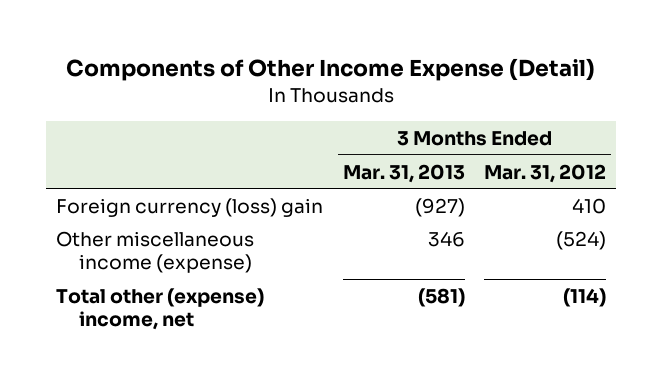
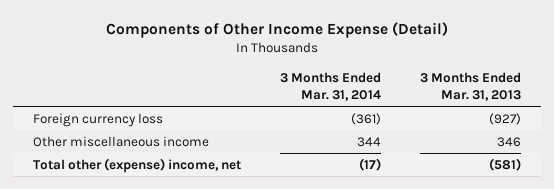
[484,163,607,183] Mar. 31, 2012 -> none
none -> [279,71,381,101] 3 Months Ended Mar. 31, 2014
[56,197,324,217] Foreign currency (loss) gain -> [32,112,163,127] Foreign currency loss
[56,230,255,274] Other miscellaneous income (expense) -> [32,135,209,147] Other miscellaneous income

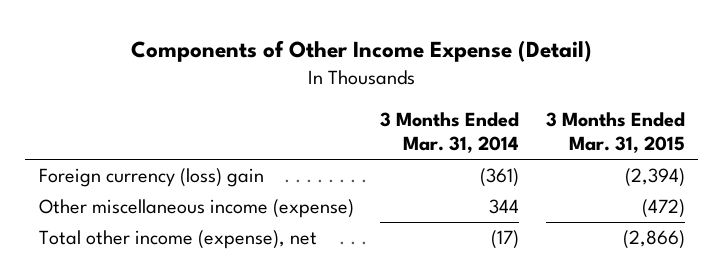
[420,71,522,101] 3 Months Ended Mar. 31, 2013 -> none
none -> [545,112,685,154] 3 Months Ended Mar. 31, 2015
[32,135,209,147] Other miscellaneous income -> none
[32,112,163,127] Foreign currency loss -> [38,168,264,188] Foreign currency (loss) gain
[32,157,241,173] Total other (expense) income, net -> [38,199,354,219] Other miscellaneous income (expense)
[358,157,381,171] (17) -> [489,199,520,215] 344
none -> [38,230,317,250] Total other income (expense), net

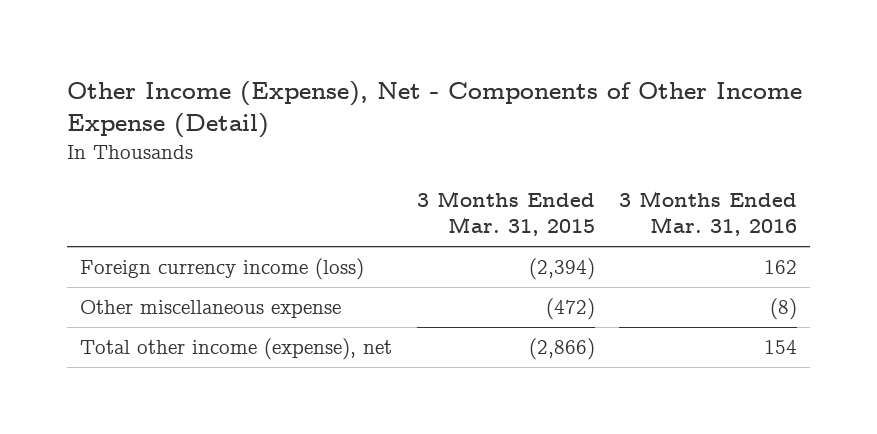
[130,39,592,62] Components of Other Income Expense (Detail) -> [67,81,803,139] Other Income (Expense), Net - Components of Other Income Expense (Detail)
[380,112,520,154] 3 Months Ended Mar. 31, 2014 -> none
none -> [619,190,798,237] 3 Months Ended Mar. 31, 2016
[38,168,264,188] Foreign currency (loss) gain -> [79,258,364,281] Foreign currency income (loss)
[38,199,354,219] Other miscellaneous income (expense) -> [79,300,341,319] Other miscellaneous expense

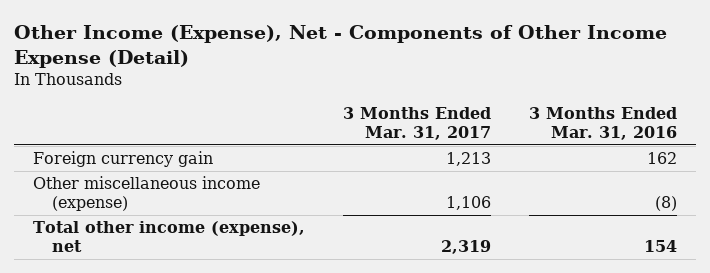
[416,190,595,237] 3 Months Ended Mar. 31, 2015 -> none
none -> [343,107,492,140] 3 Months Ended Mar. 31, 2017
[79,258,364,281] Foreign currency income (loss) -> [33,151,214,168] Foreign currency gain
[79,300,341,319] Other miscellaneous expense -> [33,176,261,212] Other miscellaneous income (expense)

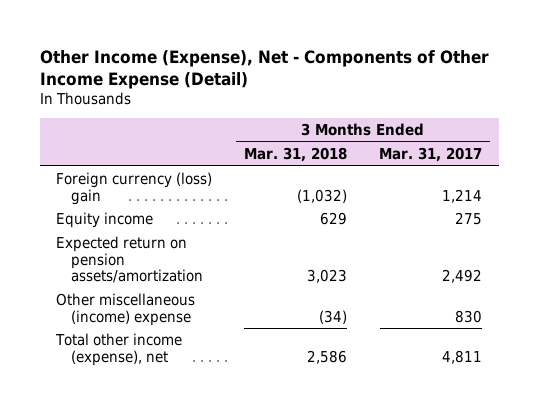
[528,107,677,140] 3 Months Ended Mar. 31, 2016 -> none
none -> [244,147,348,163] Mar. 31, 2018
[33,151,214,168] Foreign currency gain -> [56,172,213,205] Foreign currency (loss) gain
[446,152,492,167] 1,213 -> [442,188,483,203] 1,214
none -> [56,212,154,229] Equity income
none -> [56,236,204,284] Expected return on pension assets/amortization
[33,176,261,212] Other miscellaneous income (expense) -> [56,293,196,326] Other miscellaneous (income) expense
[446,196,492,211] 1,106 -> [455,309,483,323] 830
[441,240,492,255] 2,319 -> [442,349,483,364] 4,811

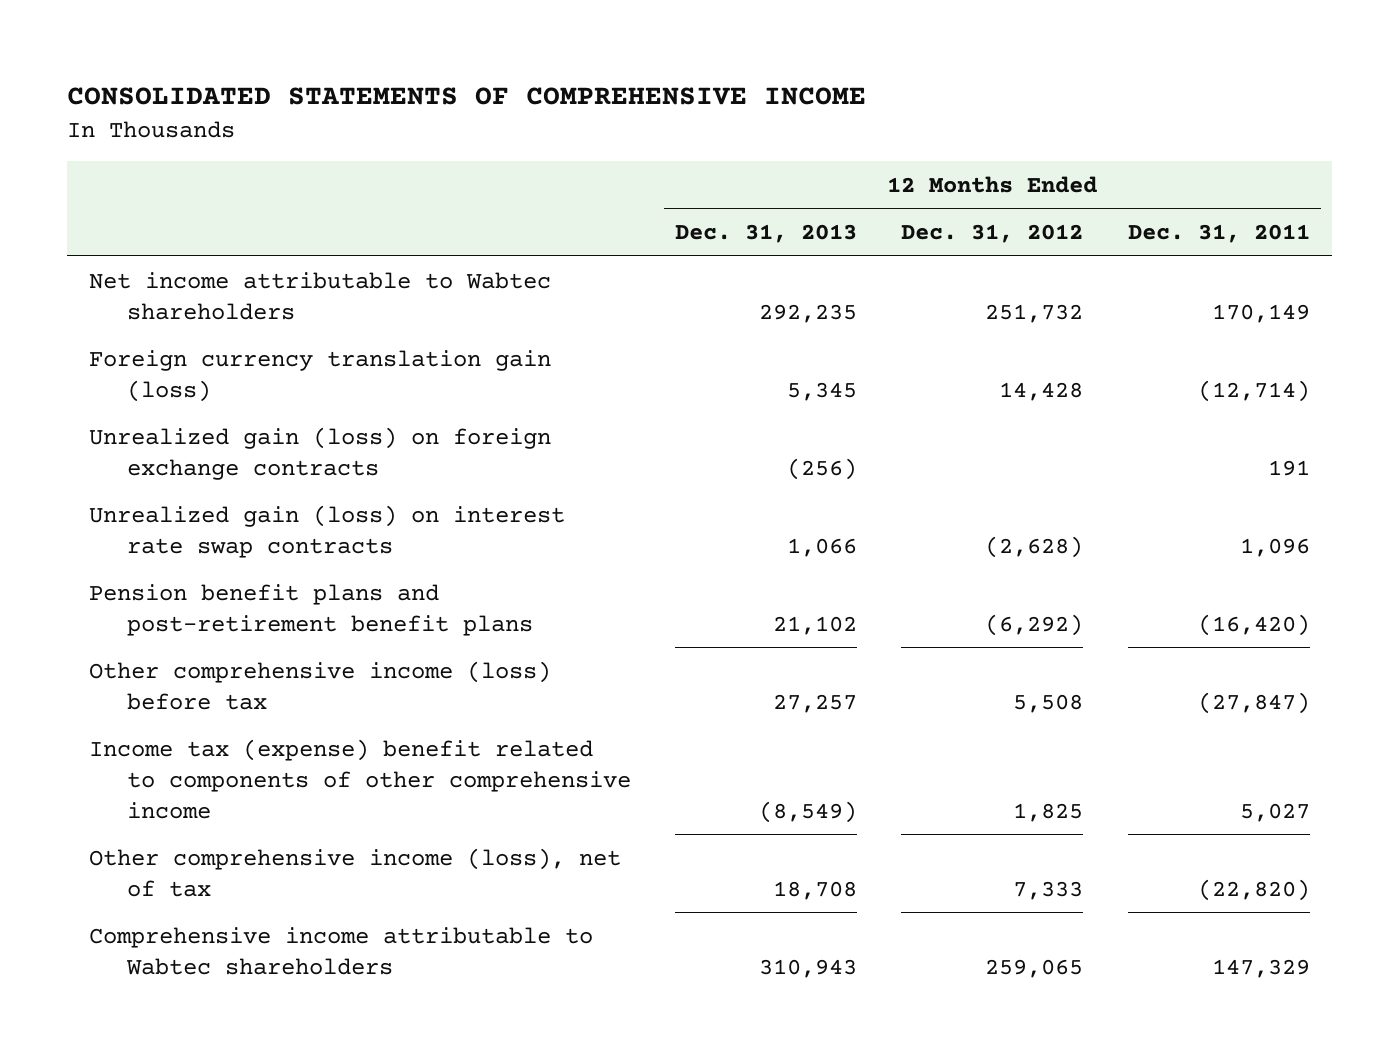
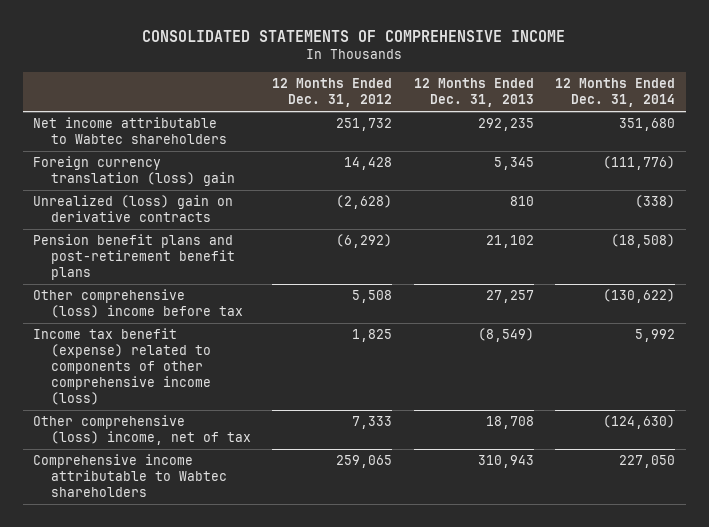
[1127,223,1310,243] Dec. 31, 2011 -> none
none -> [555,78,676,108] 12 Months Ended Dec. 31, 2014
[88,426,551,480] Unrealized gain (loss) on foreign exchange contracts -> none
[88,349,551,402] Foreign currency translation gain (loss) -> [33,156,235,187] Foreign currency translation (loss) gain
[88,504,565,558] Unrealized gain (loss) on interest rate swap contracts -> [33,195,234,223] Unrealized (loss) gain on derivative contracts
[786,537,857,557] 1,066 -> [509,196,534,207] 810
[88,660,551,710] Other comprehensive income (loss) before tax -> [33,289,243,319] Other comprehensive (loss) income before tax
[88,738,631,819] Income tax (expense) benefit related to components of other comprehensive income -> [33,328,211,405] Income tax benefit (expense) related to components of other comprehensive income (loss)
[88,847,621,897] Other comprehensive income (loss), net of tax -> [33,415,251,446] Other comprehensive (loss) income, net of tax

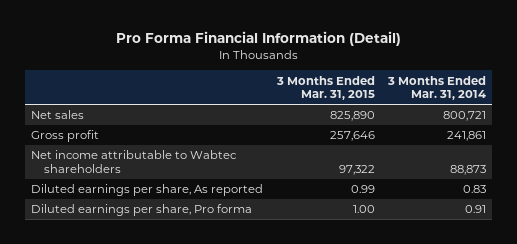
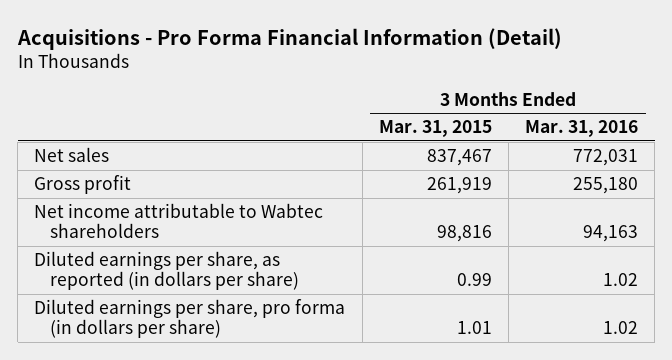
[115,30,401,46] Pro Forma Financial Information (Detail) -> [16,27,562,50] Acquisitions - Pro Forma Financial Information (Detail)
[386,75,486,101] 3 Months Ended Mar. 31, 2014 -> none
none -> [525,120,639,138] Mar. 31, 2016
[329,111,375,122] 825,890 -> [426,149,492,167] 837,467
[329,131,375,142] 257,646 -> [426,177,492,195] 261,919
[338,164,375,175] 97,322 -> [436,225,492,243] 98,816
[31,184,264,197] Diluted earnings per share, As reported -> [34,251,300,291] Diluted earnings per share, as reported (in dollars per share)
[31,204,253,217] Diluted earnings per share, Pro forma -> [34,299,346,339] Diluted earnings per share, pro forma (in dollars per share)
[352,205,375,214] 1.00 -> [456,321,492,335] 1.01

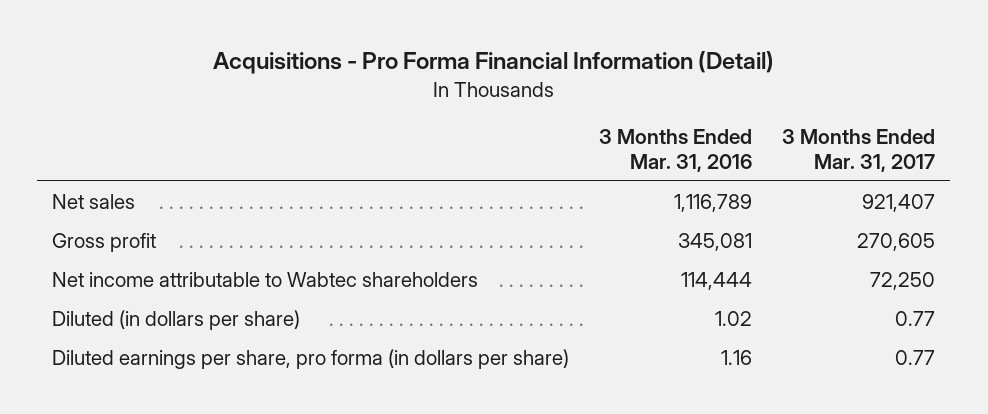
[378,120,492,138] Mar. 31, 2015 -> none
none -> [782,128,936,173] 3 Months Ended Mar. 31, 2017
[573,149,639,167] 772,031 -> [674,193,753,212] 1,116,789
[573,177,639,195] 255,180 -> [678,232,753,251] 345,081
[583,225,639,243] 94,163 -> [681,271,753,290] 114,444
[34,251,300,291] Diluted earnings per share, as reported (in dollars per share) -> [52,309,301,330] Diluted (in dollars per share)
[603,321,639,335] 1.02 -> [721,349,753,365] 1.16

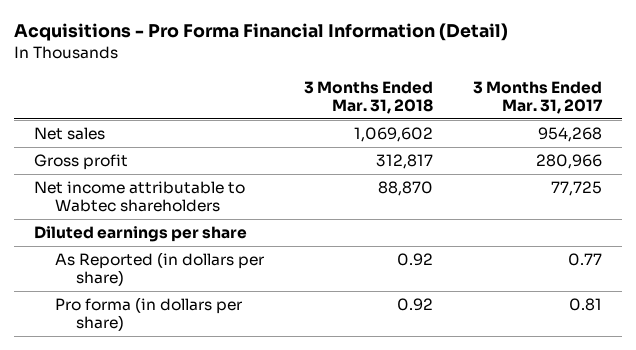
[599,128,753,173] 3 Months Ended Mar. 31, 2016 -> none
none -> [304,80,434,114] 3 Months Ended Mar. 31, 2018
[862,193,936,212] 921,407 -> [538,127,603,143] 954,268
[857,232,936,251] 270,605 -> [536,154,603,170] 280,966
[870,271,936,290] 72,250 -> [551,181,603,197] 77,725
none -> [33,226,247,243] Diluted earnings per share
[52,309,301,330] Diluted (in dollars per share) -> [55,252,265,287] As Reported (in dollars per share)
[52,348,570,369] Diluted earnings per share, pro forma (in dollars per share) -> [55,297,243,332] Pro forma (in dollars per share)
[895,349,936,365] 0.77 -> [569,298,603,312] 0.81

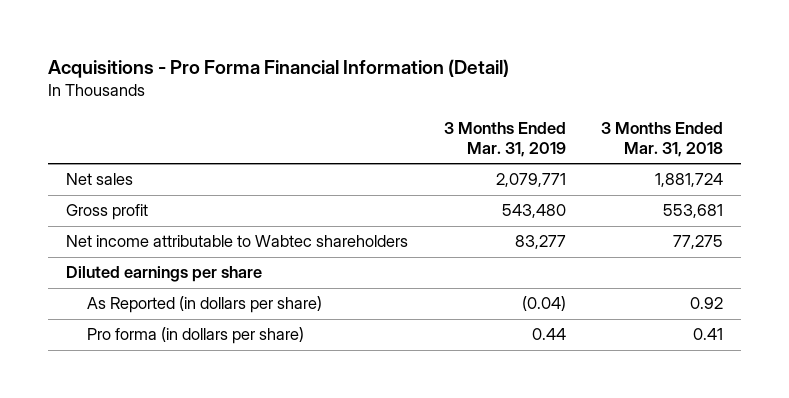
[473,80,604,114] 3 Months Ended Mar. 31, 2017 -> none
none -> [443,122,566,158] 3 Months Ended Mar. 31, 2019
[354,127,434,143] 1,069,602 -> [655,173,724,188] 1,881,724
[376,154,434,170] 312,817 -> [663,204,724,219] 553,681
[378,181,434,197] 88,870 -> [673,235,724,250] 77,275
[397,298,434,312] 0.92 -> [693,328,724,341] 0.41

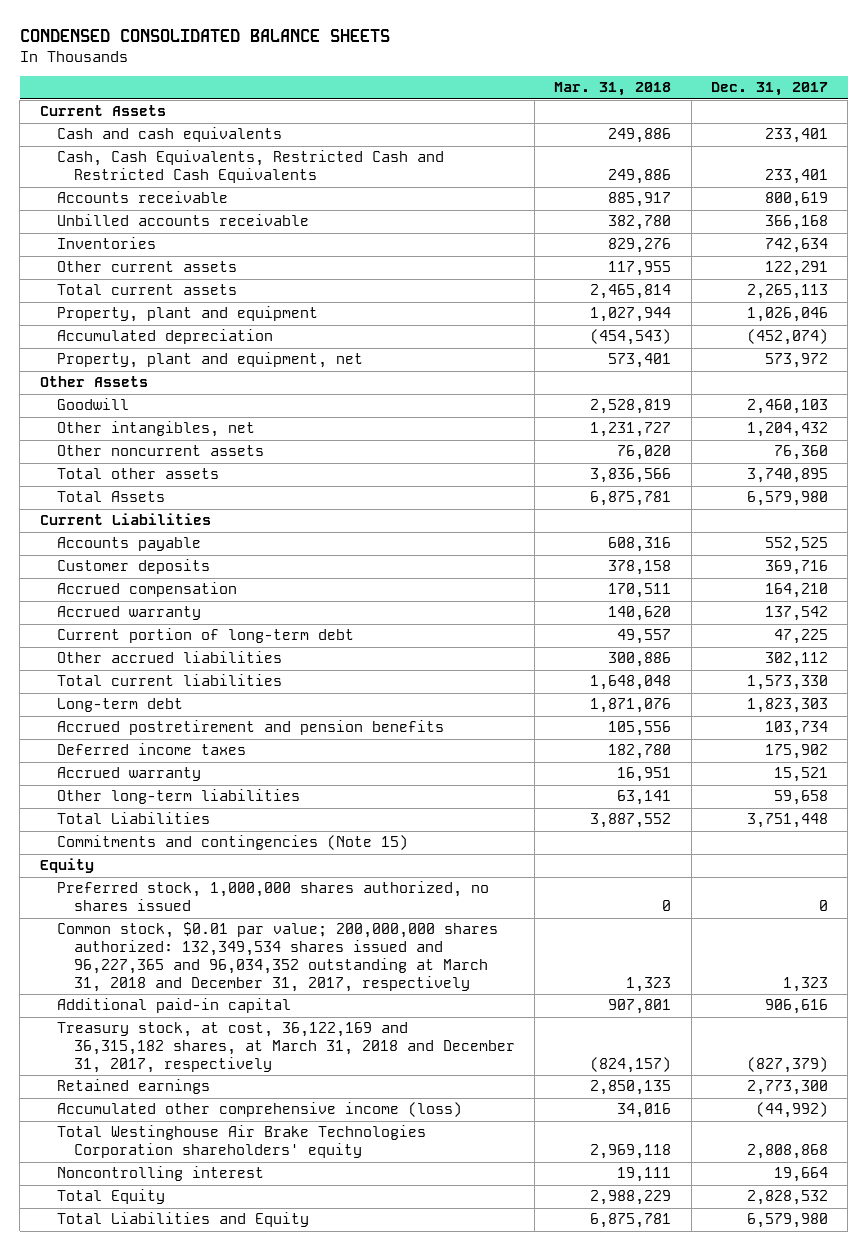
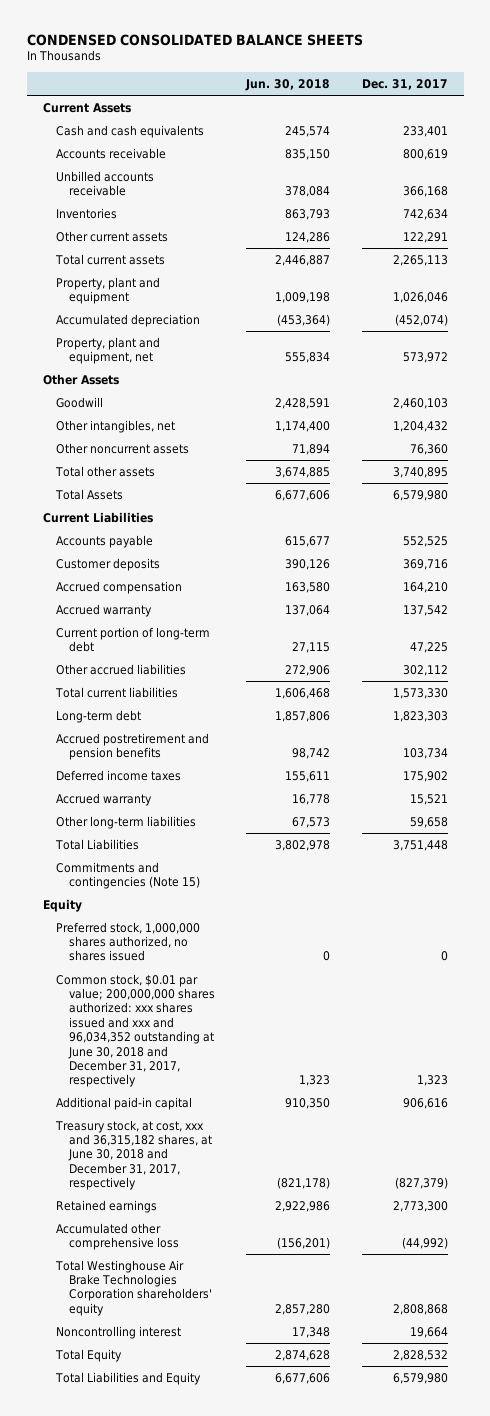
[554,82,672,97] Mar. 31, 2018 -> none
none -> [245,78,331,91] Jun. 30, 2018
[56,150,444,184] Cash, Cash Equivalents, Restricted Cash and Restricted Cash Equivalents -> none
[56,922,498,992] Common stock, $0.01 par value; 200,000,000 shares authorized: 132,349,534 shares issued and 96,227,365 and 96,034,352 outstanding at March 31, 2018 and December 31, 2017, respectively -> [55,973,216,1088] Common stock, $0.01 par value; 200,000,000 shares authorized: xxx shares issued and xxx and 96,034,352 outstanding at June 30, 2018 and December 31, 2017, respectively
[56,1022,515,1074] Treasury stock, at cost, 36,122,169 and 36,315,182 shares, at March 31, 2018 and December 31, 2017, respectively -> [54,1119,213,1191] Treasury stock, at cost, xxx and 36,315,182 shares, at June 30, 2018 and December 31, 2017, respectively
[56,1102,462,1118] Accumulated other comprehensive income (loss) -> [55,1222,180,1251] Accumulated other comprehensive loss

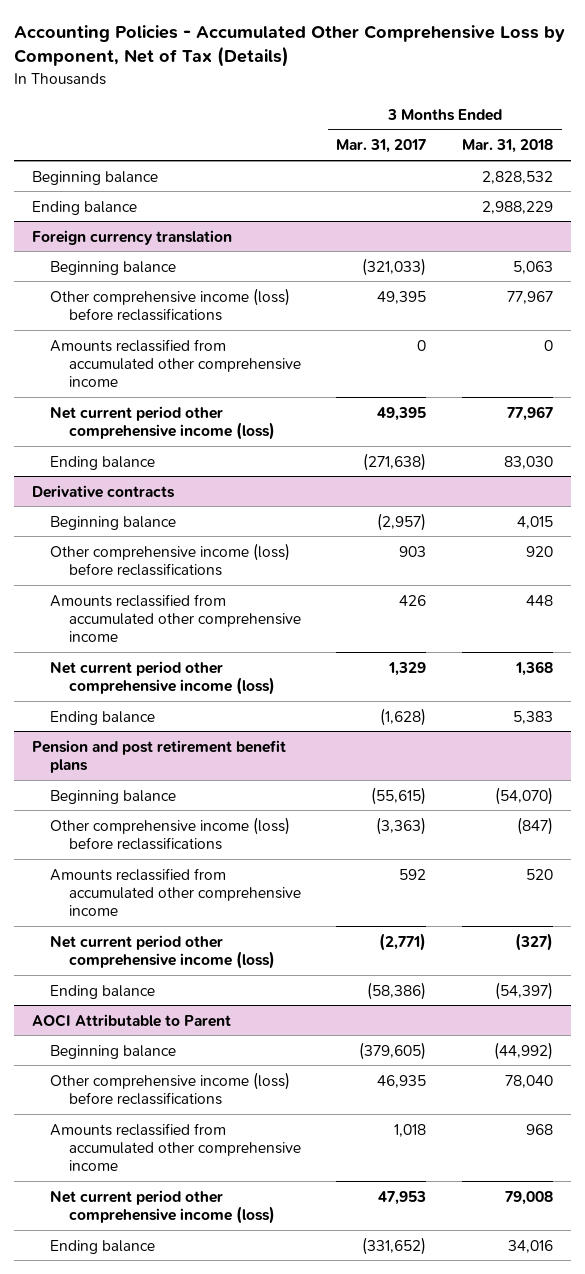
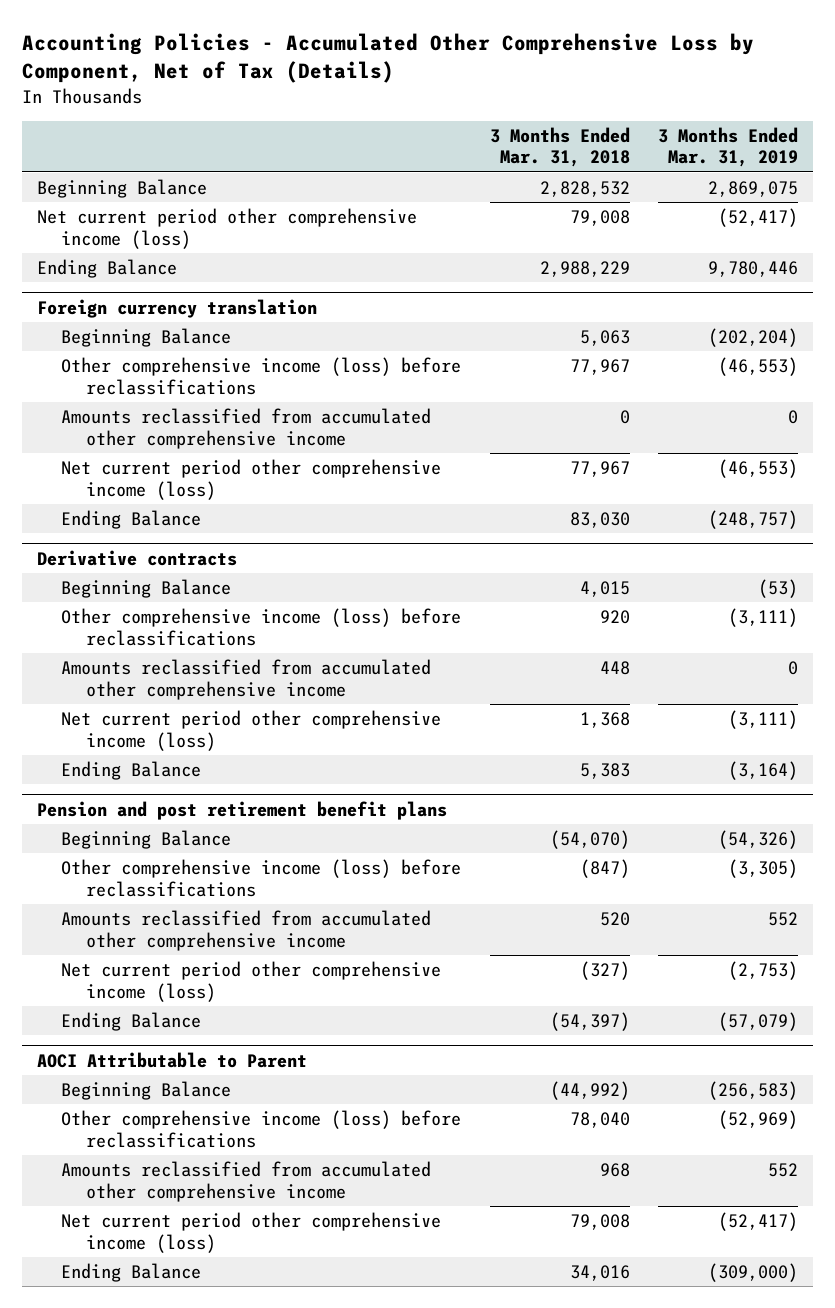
[336,139,427,154] Mar. 31, 2017 -> none
none -> [658,126,799,168] 3 Months Ended Mar. 31, 2019
[31,170,158,185] Beginning balance -> [36,178,207,198] Beginning Balance
none -> [36,207,417,249] Net current period other comprehensive income (loss)
[31,200,137,215] Ending balance -> [36,258,177,278] Ending Balance
[50,260,177,275] Beginning balance -> [61,327,232,347] Beginning Balance
[50,455,156,470] Ending balance -> [61,509,202,529] Ending Balance
[50,515,177,530] Beginning balance -> [61,578,232,598] Beginning Balance
[50,710,156,725] Ending balance -> [61,760,202,780] Ending Balance
[50,789,177,804] Beginning balance -> [61,829,232,849] Beginning Balance
[50,984,156,999] Ending balance -> [61,1011,202,1031] Ending Balance
[50,1044,177,1059] Beginning balance -> [61,1080,232,1100] Beginning Balance
[50,1239,156,1254] Ending balance -> [61,1262,202,1282] Ending Balance

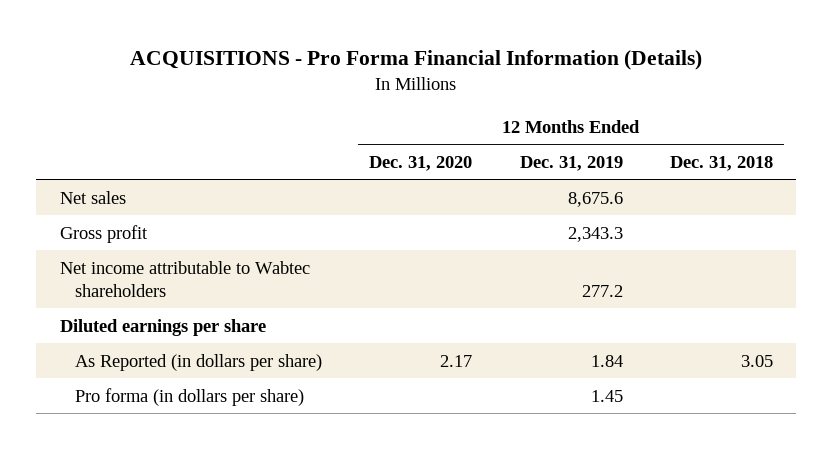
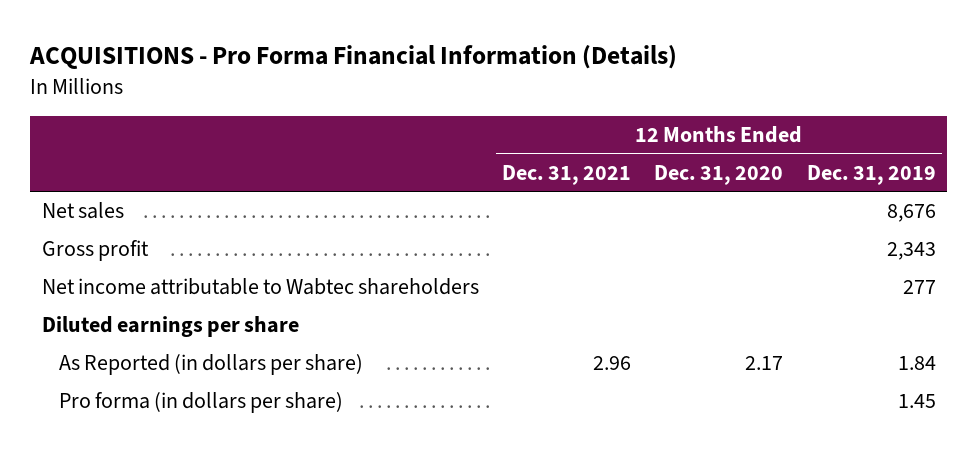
[669,155,773,171] Dec. 31, 2018 -> none
none -> [502,164,632,185] Dec. 31, 2021
[567,191,623,207] 8,675.6 -> [886,204,936,223] 8,676
[567,226,623,242] 2,343.3 -> [886,242,936,261] 2,343
[581,284,623,297] 277.2 -> [902,280,936,295] 277

